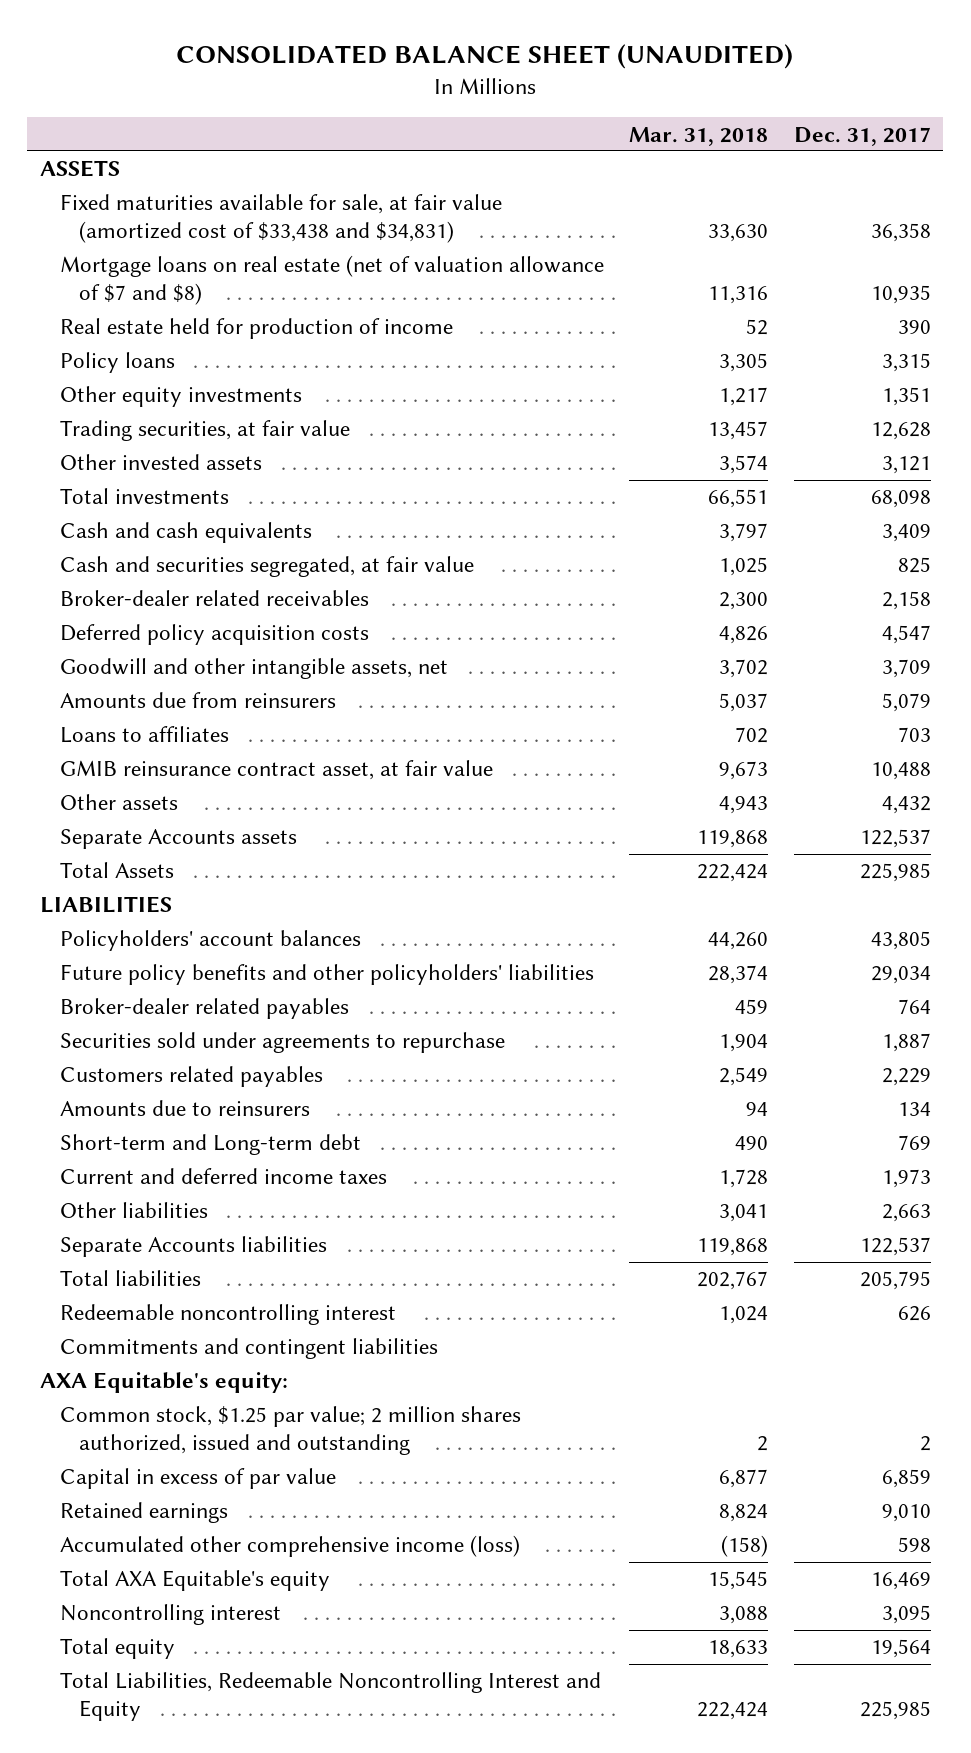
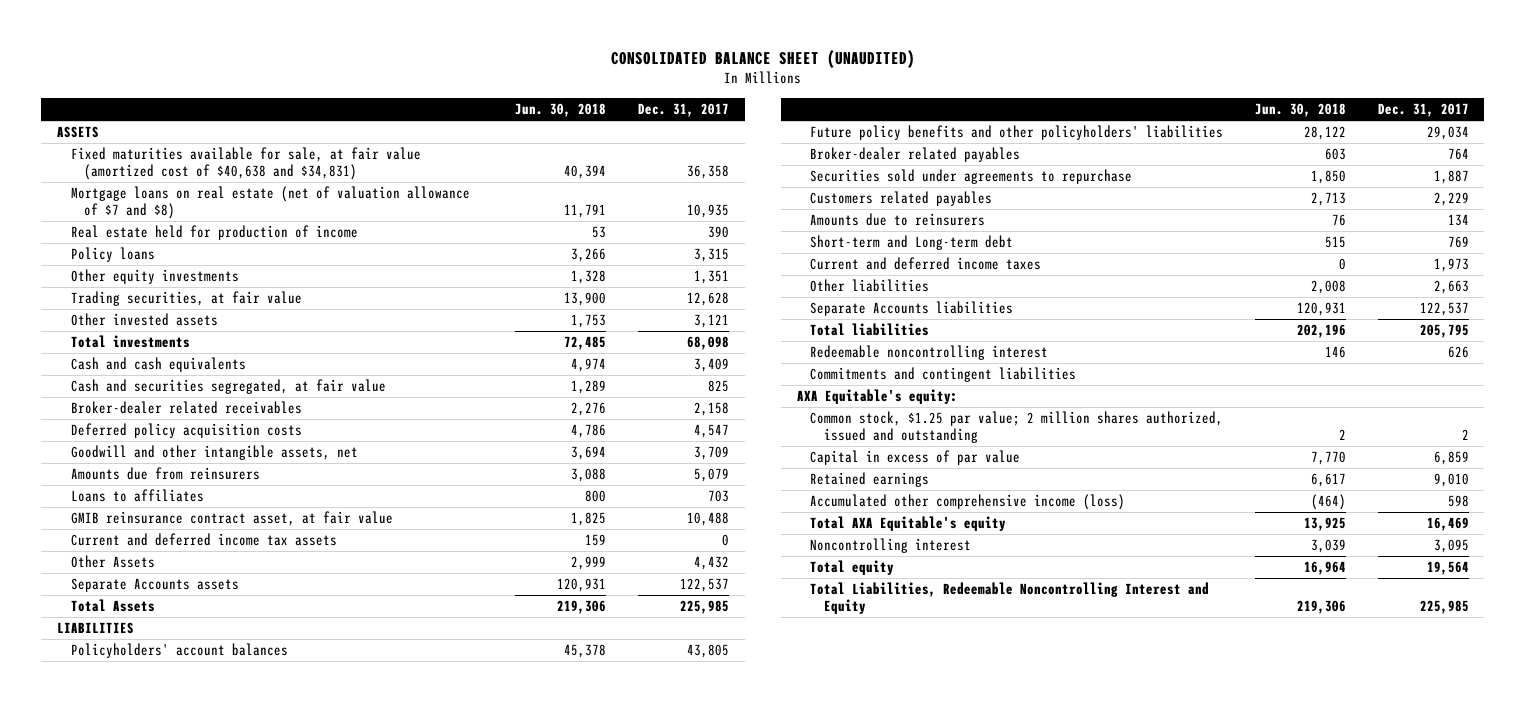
[629,126,769,146] Mar. 31, 2018 -> none
none -> [515,103,607,118] Jun. 30, 2018
[59,194,502,244] Fixed maturities available for sale, at fair value (amortized cost of $33,438 and $34,831) -> [70,147,421,181] Fixed maturities available for sale, at fair value (amortized cost of $40,638 and $34,831)
none -> [70,533,337,547] Current and deferred income tax assets
[59,794,178,811] Other assets -> [70,555,155,569] Other Assets

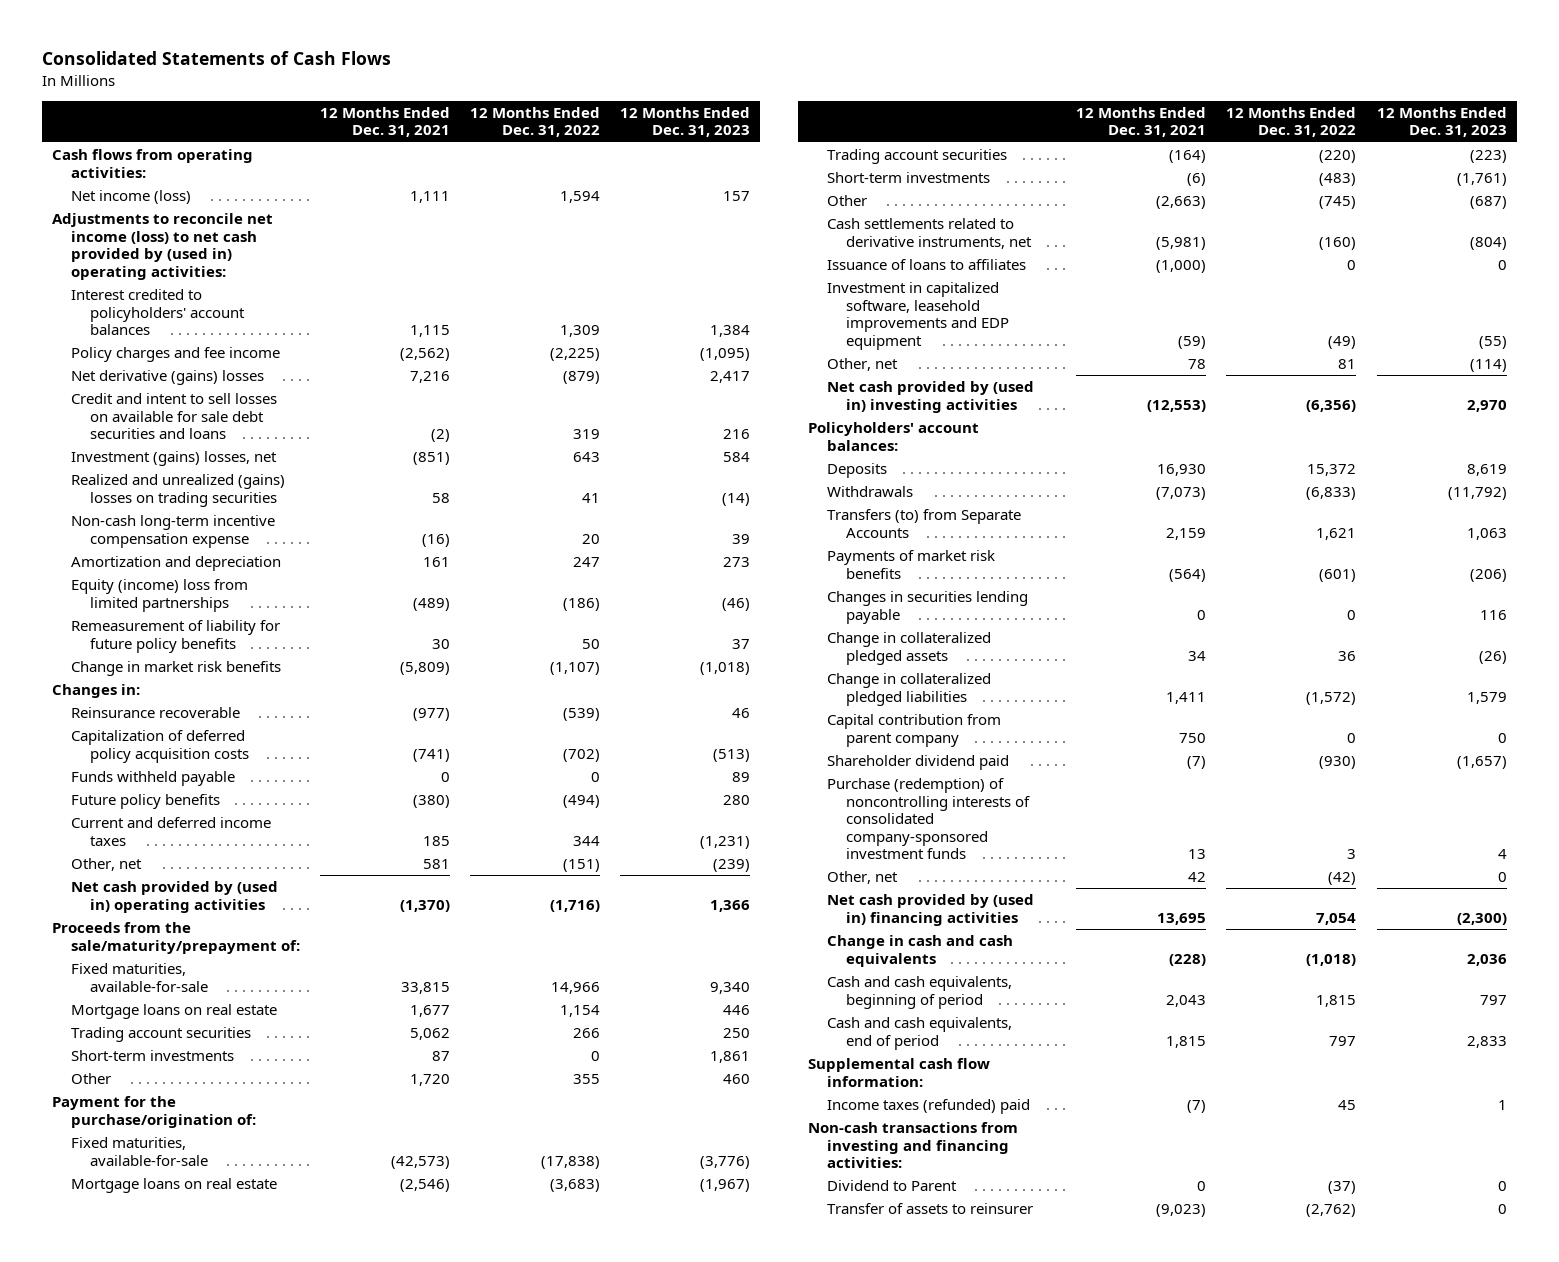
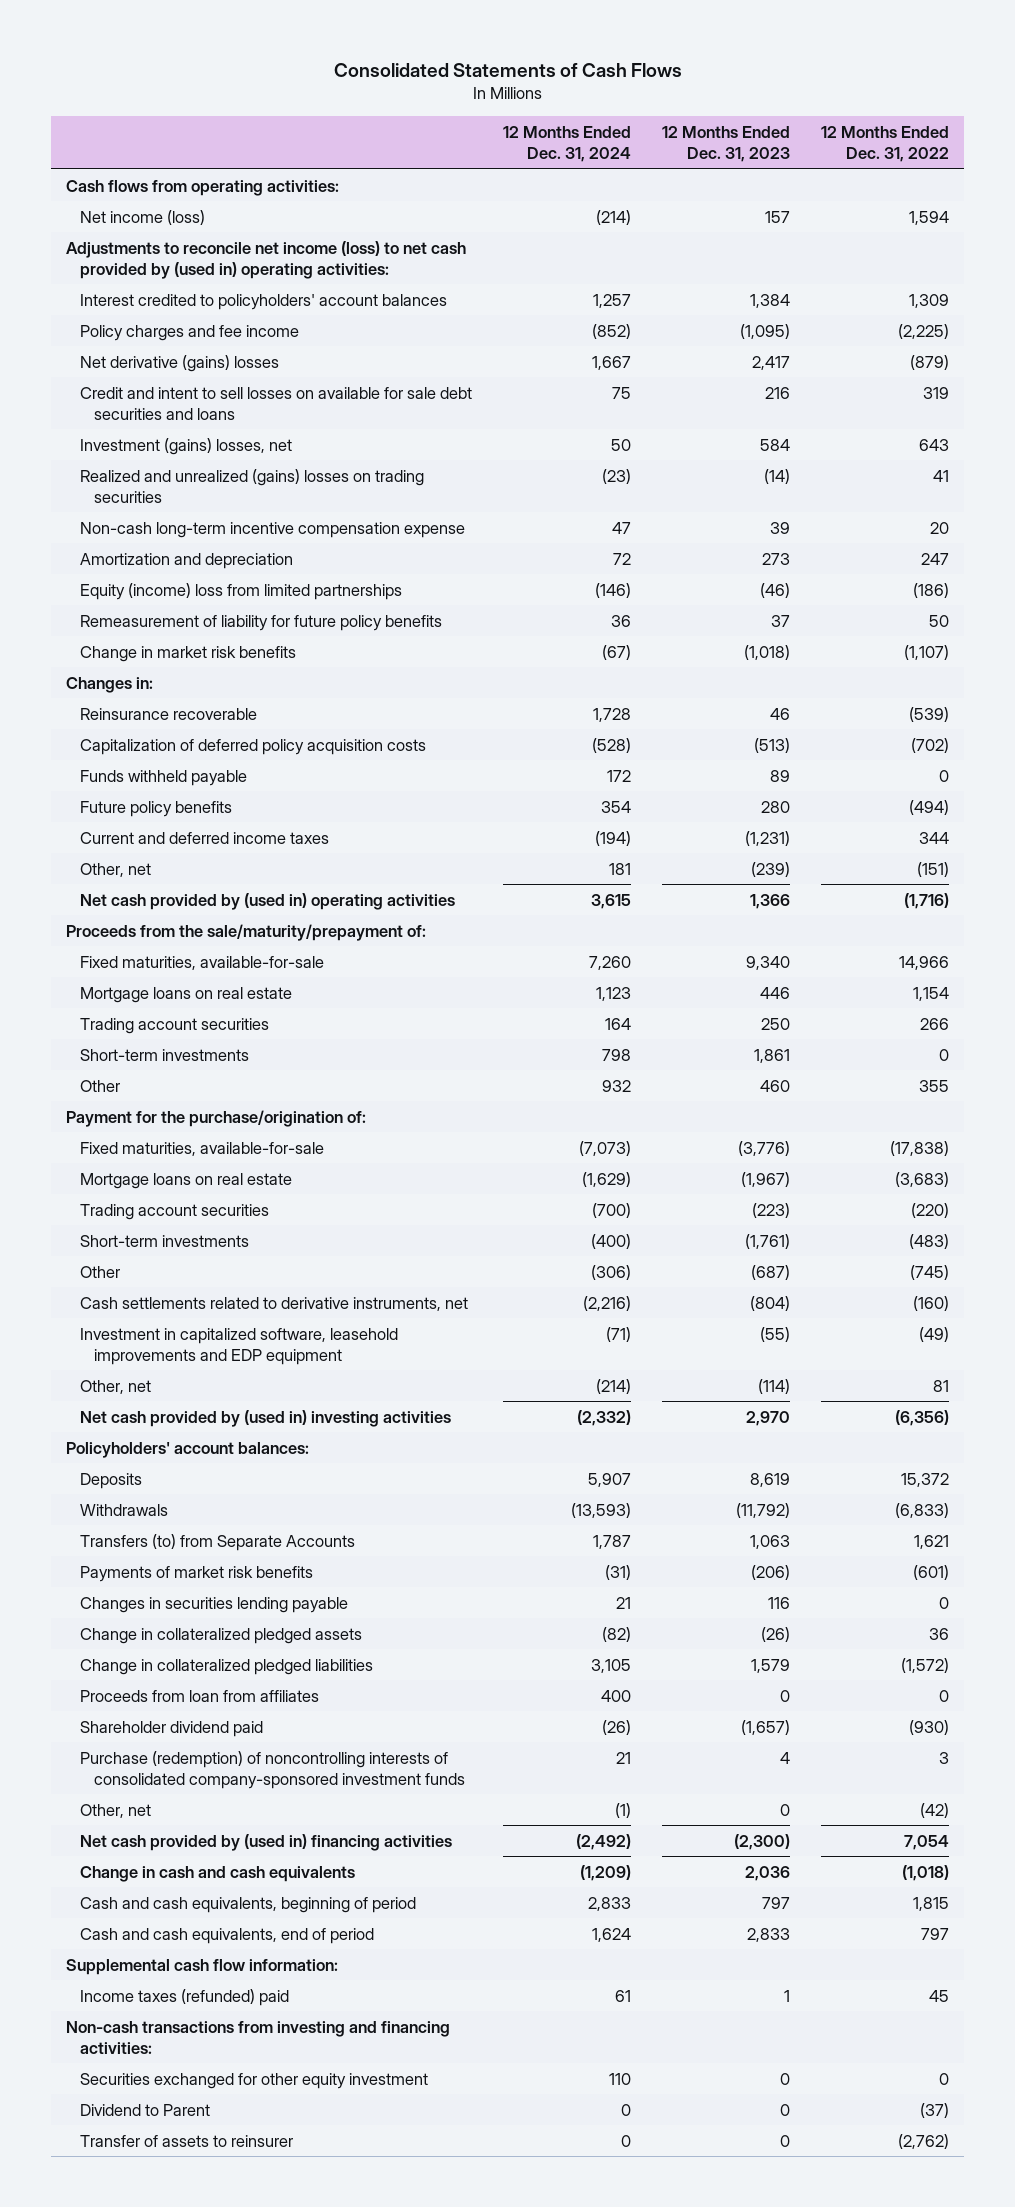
[320,106,451,138] 12 Months Ended Dec. 31, 2021 -> none
none -> [503,125,632,163] 12 Months Ended Dec. 31, 2024
[827,259,1027,271] Issuance of loans to affiliates -> none
[827,714,1002,747] Capital contribution from parent company -> none
none -> [80,1689,320,1702] Proceeds from loan from affiliates
none -> [80,2072,429,2089] Securities exchanged for other equity investment

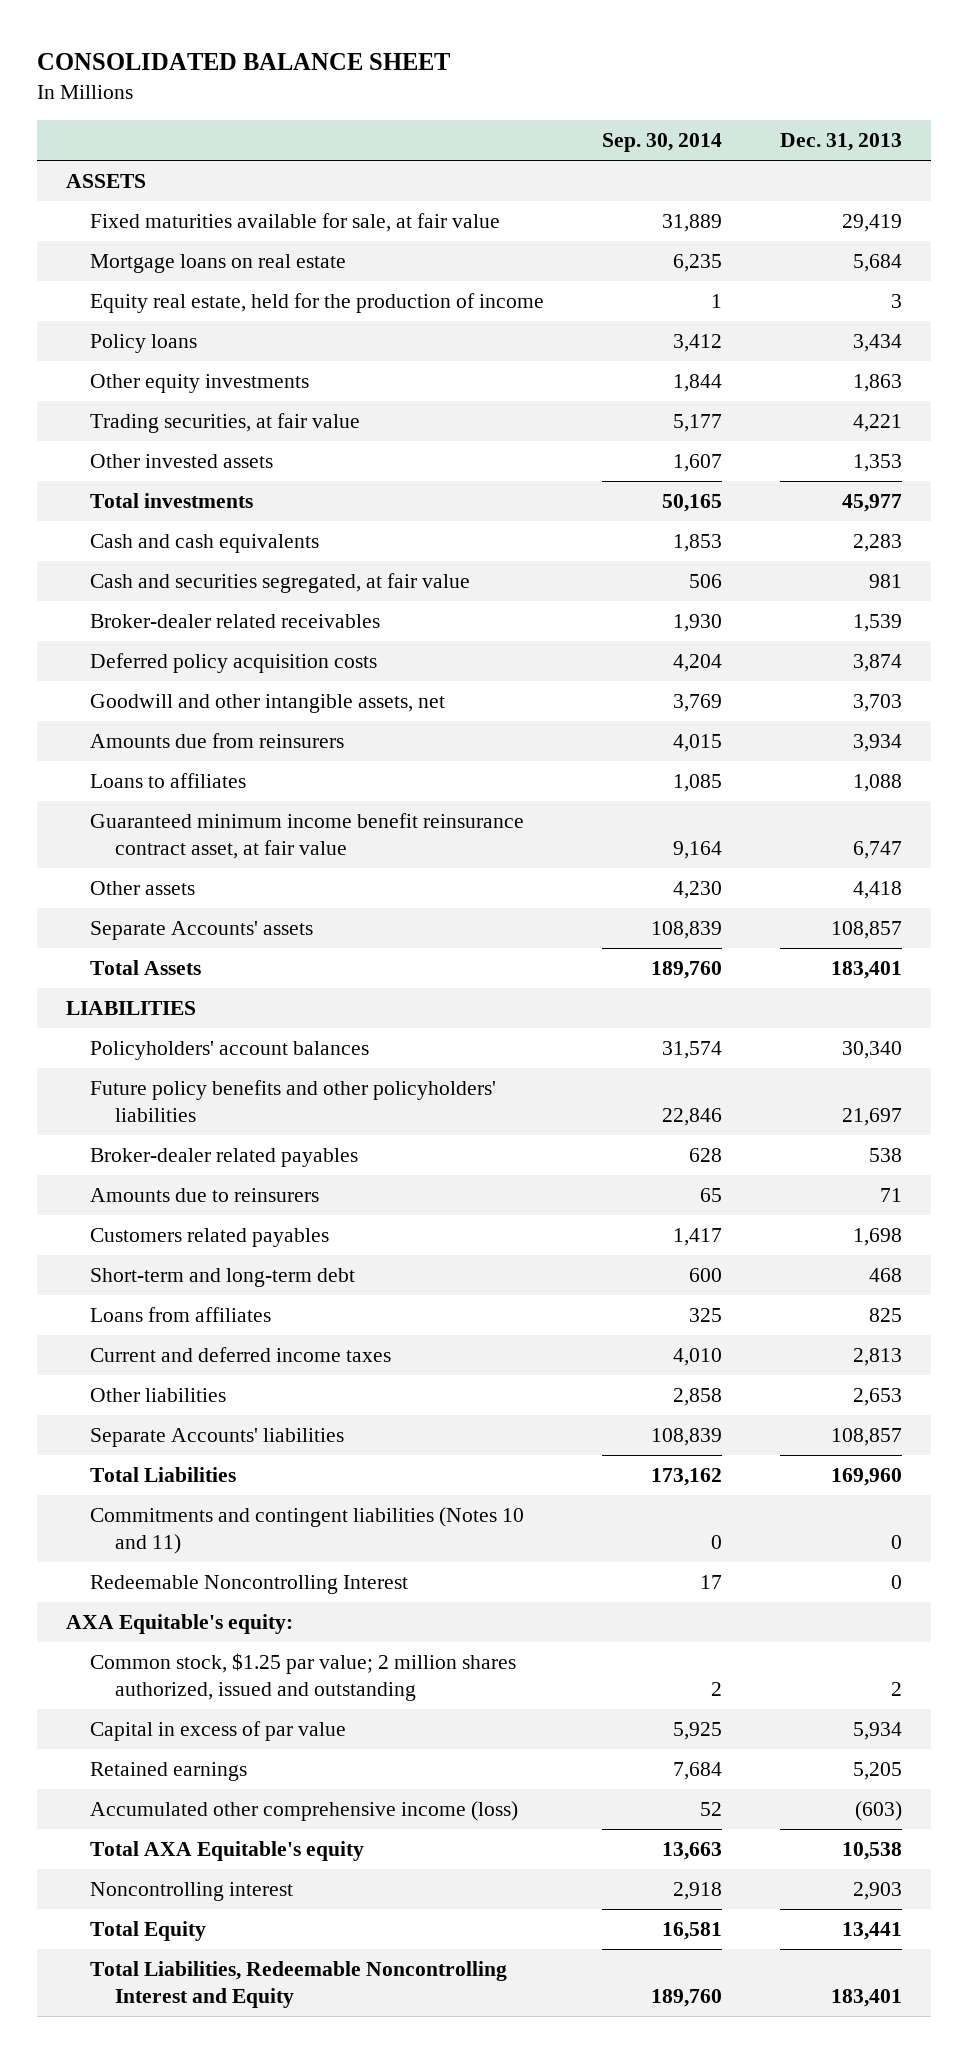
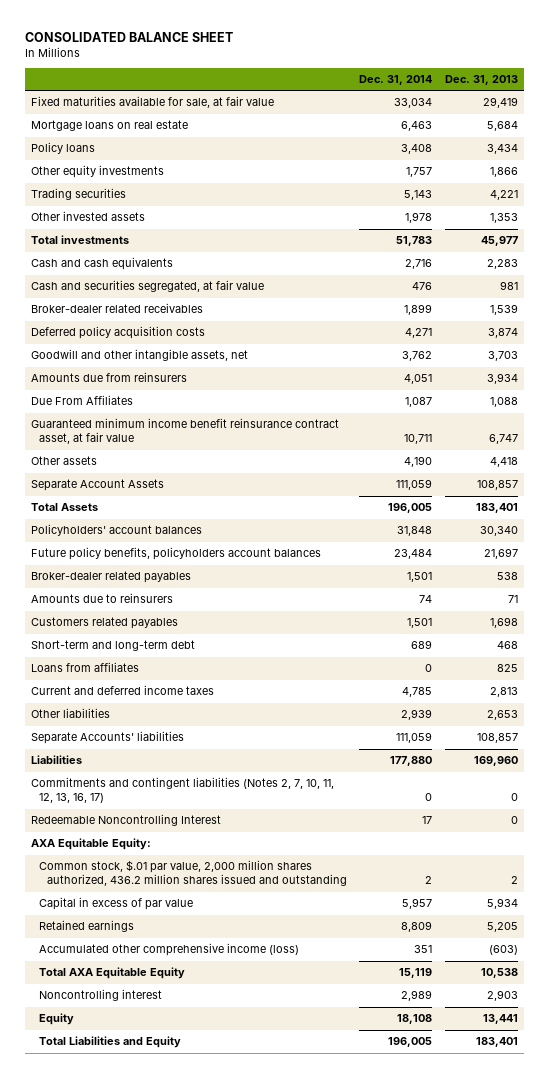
[602,133,723,153] Sep. 30, 2014 -> none
none -> [359,74,433,85] Dec. 31, 2014
[65,173,146,188] ASSETS -> none
[90,292,545,313] Equity real estate, held for the production of income -> none
[852,373,902,392] 1,863 -> [489,167,518,178] 1,866
[90,412,361,433] Trading securities, at fair value -> [31,188,127,201] Trading securities
[90,772,247,788] Loans to affiliates -> [31,395,134,406] Due From Affiliates
[90,920,314,940] Separate Accounts' assets -> [31,479,165,492] Separate Account Assets
[65,1000,196,1015] LIABILITIES -> none
[90,1079,497,1123] Future policy benefits and other policyholders' liabilities -> [31,547,322,561] Future policy benefits, policyholders account balances
[90,1466,237,1482] Total Liabilities -> [31,755,83,765] Liabilities
[90,1506,525,1555] Commitments and contingent liabilities (Notes 10 and 11) -> [31,777,335,804] Commitments and contingent liabilities (Notes 2, 7, 10, 11, 12, 13, 16, 17)
[65,1613,293,1634] AXA Equitable's equity: -> [31,838,152,851] AXA Equitable Equity:
[90,1652,517,1702] Common stock, $1.25 par value; 2 million shares authorized, issued and outstanding -> [38,860,347,887] Common stock, $.01 par value, 2,000 million shares authorized, 436.2 million shares issued and outstanding
[90,1840,365,1861] Total AXA Equitable's equity -> [38,967,185,980] Total AXA Equitable Equity
[90,1920,207,1941] Total Equity -> [38,1013,74,1026] Equity
[90,1960,508,2009] Total Liabilities, Redeemable Noncontrolling Interest and Equity -> [38,1036,181,1049] Total Liabilities and Equity

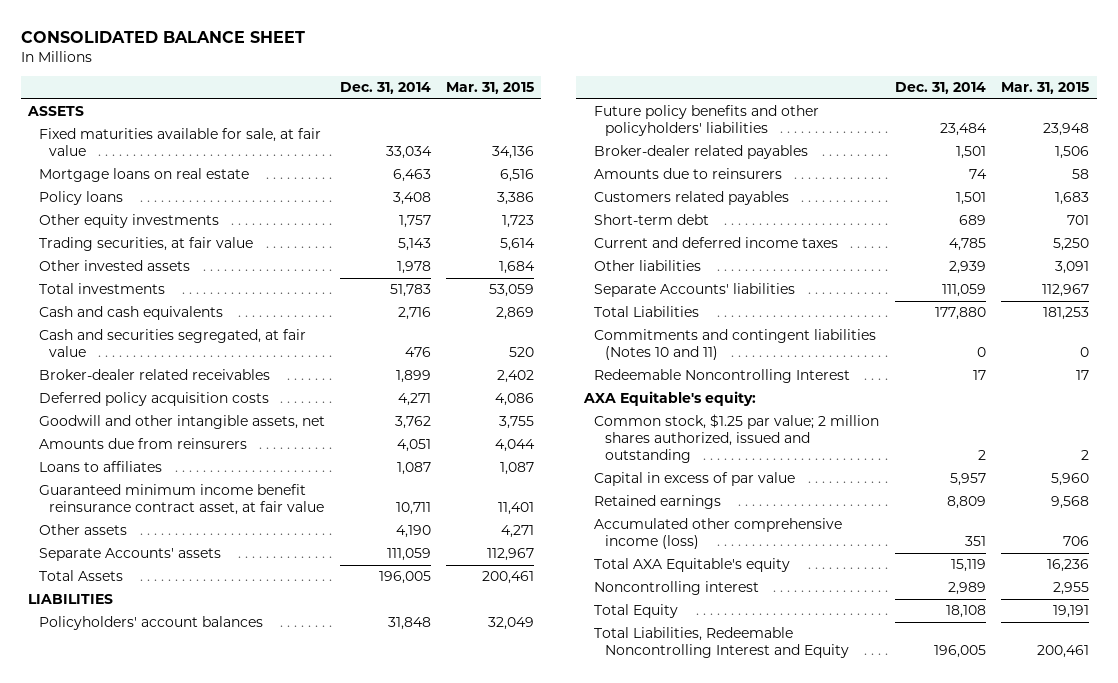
[444,74,518,85] Dec. 31, 2013 -> none
none -> [445,82,534,95] Mar. 31, 2015
none -> [27,106,85,117] ASSETS
[31,188,127,201] Trading securities -> [38,237,253,252] Trading securities, at fair value
[31,395,134,406] Due From Affiliates -> [38,461,162,473] Loans to affiliates
[31,479,165,492] Separate Account Assets -> [38,548,221,562] Separate Accounts' assets
none -> [28,594,114,605] LIABILITIES
[31,547,322,561] Future policy benefits, policyholders account balances -> [594,105,820,137] Future policy benefits and other policyholders' liabilities
[31,662,140,673] Loans from affiliates -> none
[31,640,196,652] Short-term and long-term debt -> [594,214,710,226] Short-term debt
[31,755,83,765] Liabilities -> [594,306,700,318] Total Liabilities
[31,777,335,804] Commitments and contingent liabilities (Notes 2, 7, 10, 11, 12, 13, 16, 17) -> [594,329,877,361] Commitments and contingent liabilities (Notes 10 and 11)
[31,838,152,851] AXA Equitable Equity: -> [582,391,756,407] AXA Equitable's equity:
[38,860,347,887] Common stock, $.01 par value, 2,000 million shares authorized, 436.2 million shares issued and outstanding -> [594,414,880,464] Common stock, $1.25 par value; 2 million shares authorized, issued and outstanding
[38,967,185,980] Total AXA Equitable Equity -> [594,558,791,573] Total AXA Equitable's equity
[38,1013,74,1026] Equity -> [594,604,679,619] Total Equity
[38,1036,181,1049] Total Liabilities and Equity -> [594,627,849,659] Total Liabilities, Redeemable Noncontrolling Interest and Equity

